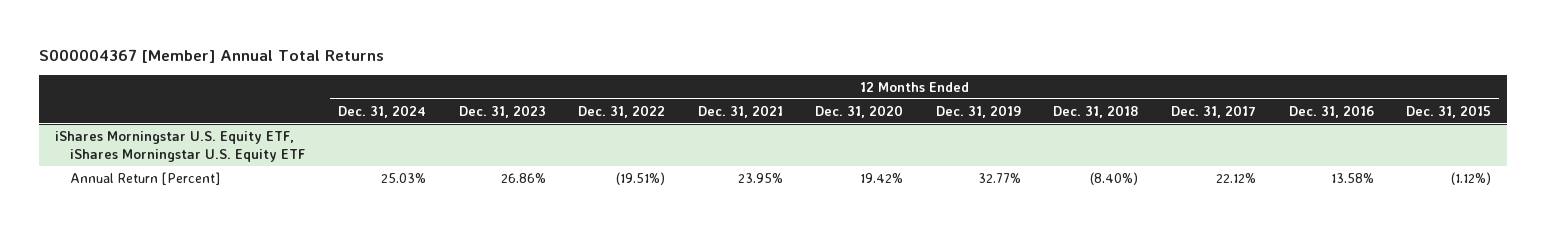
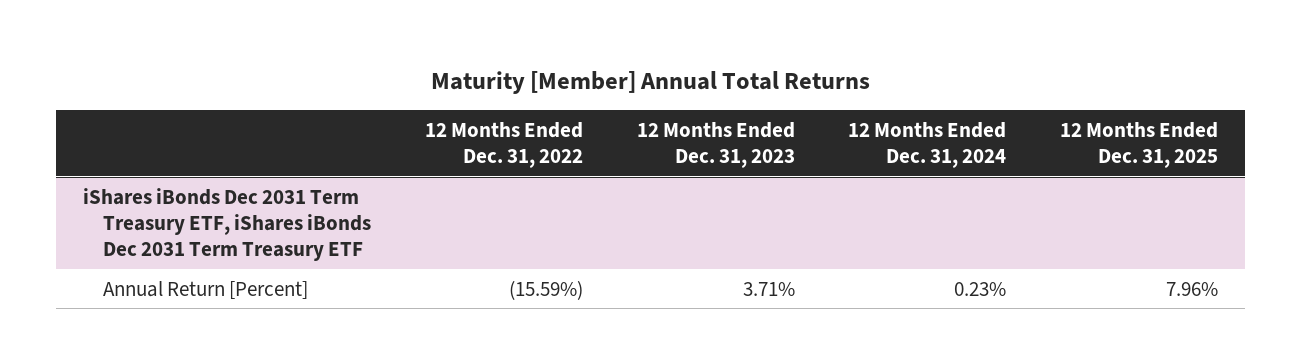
[38,48,384,63] S000004367 [Member] Annual Total Returns -> [430,70,870,94] Maturity [Member] Annual Total Returns
[697,104,783,118] Dec. 31, 2021 -> none
[815,104,904,118] Dec. 31, 2020 -> none
[935,104,1021,118] Dec. 31, 2019 -> none
[1053,104,1139,118] Dec. 31, 2018 -> none
[1171,104,1257,118] Dec. 31, 2017 -> none
[1288,104,1374,118] Dec. 31, 2016 -> none
[1406,104,1492,118] Dec. 31, 2015 -> none
none -> [1060,121,1219,169] 12 Months Ended Dec. 31, 2025
[55,130,306,162] iShares Morningstar U.S. Equity ETF, iShares Morningstar U.S. Equity ETF -> none
none -> [83,187,371,262] iShares iBonds Dec 2031 Term Treasury ETF, iShares iBonds Dec 2031 Term Treasury ETF
[380,172,426,183] 25.03% -> [954,281,1007,296] 0.23%
[500,172,546,183] 26.86% -> [742,281,795,296] 3.71%
[616,171,666,185] (19.51%) -> [508,279,583,300] (15.59%)

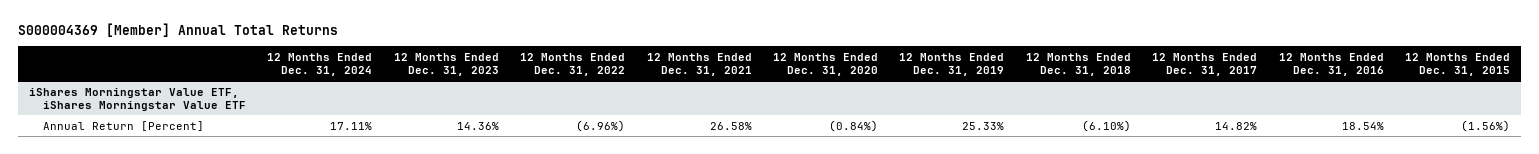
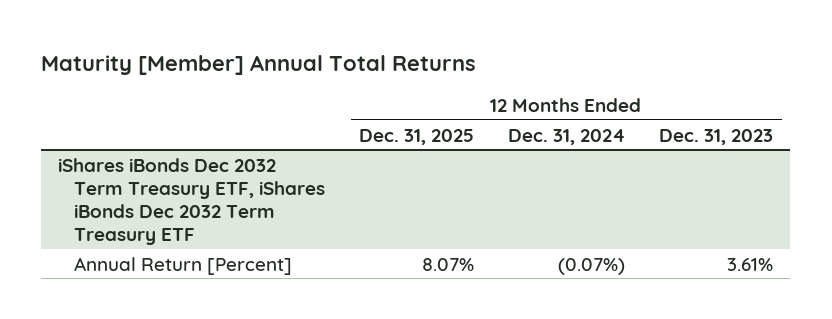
[18,23,339,38] S000004369 [Member] Annual Total Returns -> [41,55,477,76] Maturity [Member] Annual Total Returns
[520,52,626,76] 12 Months Ended Dec. 31, 2022 -> none
[646,52,752,76] 12 Months Ended Dec. 31, 2021 -> none
[772,52,878,76] 12 Months Ended Dec. 31, 2020 -> none
[899,52,1005,76] 12 Months Ended Dec. 31, 2019 -> none
[1025,52,1131,76] 12 Months Ended Dec. 31, 2018 -> none
[1152,52,1258,76] 12 Months Ended Dec. 31, 2017 -> none
[1278,52,1384,76] 12 Months Ended Dec. 31, 2016 -> none
[1405,52,1511,76] 12 Months Ended Dec. 31, 2015 -> none
none -> [359,128,475,145] Dec. 31, 2025
[28,87,246,111] iShares Morningstar Value ETF, iShares Morningstar Value ETF -> none
none -> [58,157,326,246] iShares iBonds Dec 2032 Term Treasury ETF, iShares iBonds Dec 2032 Term Treasury ETF
[330,121,373,130] 17.11% -> [558,257,626,275] (0.07%)
[456,121,499,130] 14.36% -> [727,257,774,271] 3.61%

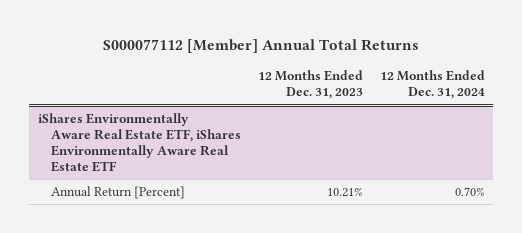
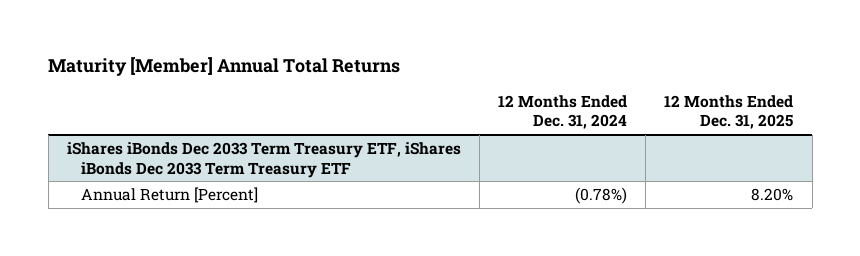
[103,39,420,54] S000077112 [Member] Annual Total Returns -> [48,57,401,77] Maturity [Member] Annual Total Returns
[257,70,363,100] 12 Months Ended Dec. 31, 2023 -> none
none -> [664,94,794,130] 12 Months Ended Dec. 31, 2025
[37,112,241,173] iShares Environmentally Aware Real Estate ETF, iShares Environmentally Aware Real Estate ETF -> none
none -> [66,141,461,178] iShares iBonds Dec 2033 Term Treasury ETF, iShares iBonds Dec 2033 Term Treasury ETF
[454,186,485,196] 0.70% -> [575,186,628,204] (0.78%)

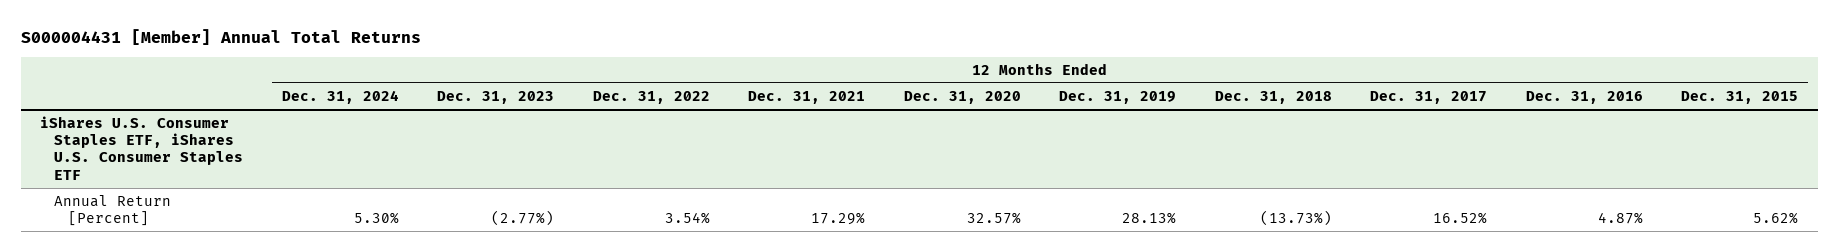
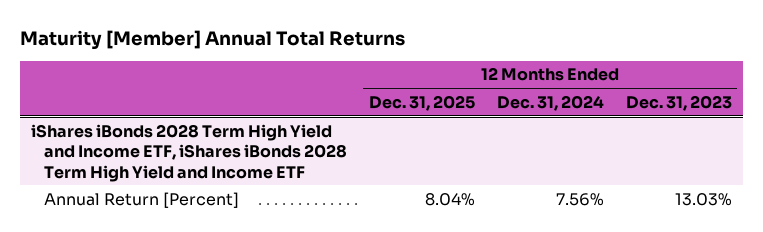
[20,28,421,45] S000004431 [Member] Annual Total Returns -> [19,29,405,50] Maturity [Member] Annual Total Returns
[592,90,710,104] Dec. 31, 2022 -> none
[748,90,866,104] Dec. 31, 2021 -> none
[903,90,1021,104] Dec. 31, 2020 -> none
[1059,90,1177,104] Dec. 31, 2019 -> none
[1214,90,1332,104] Dec. 31, 2018 -> none
[1370,90,1488,104] Dec. 31, 2017 -> none
[1525,90,1643,104] Dec. 31, 2016 -> none
[1681,90,1799,104] Dec. 31, 2015 -> none
none -> [368,94,475,111] Dec. 31, 2025
[40,116,244,180] iShares U.S. Consumer Staples ETF, iShares U.S. Consumer Staples ETF -> none
none -> [30,123,347,182] iShares iBonds 2028 Term High Yield and Income ETF, iShares iBonds 2028 Term High Yield and Income ETF
[353,212,399,225] 5.30% -> [555,192,604,206] 7.56%
[491,210,555,227] (2.77%) -> [674,192,732,206] 13.03%

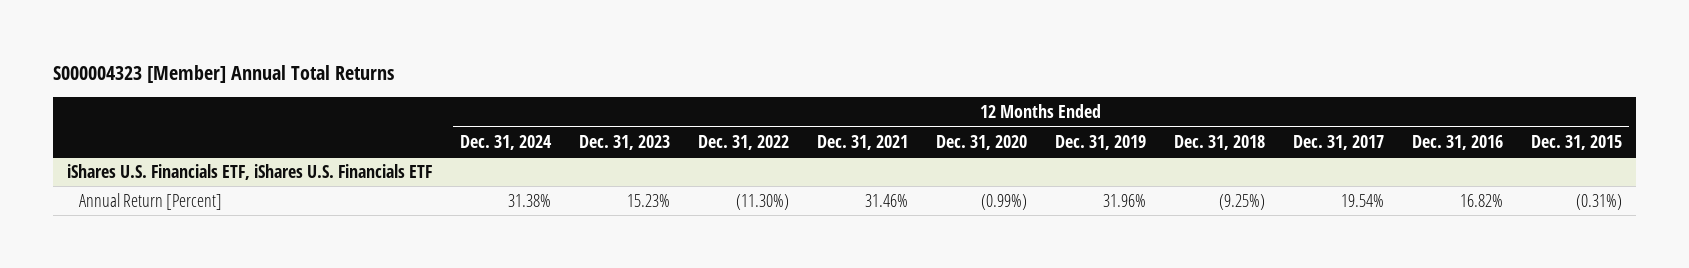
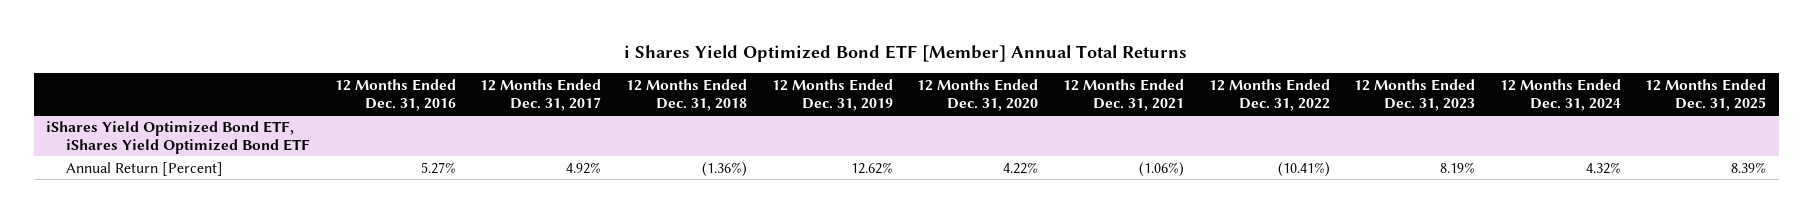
[53,65,395,84] S000004323 [Member] Annual Total Returns -> [624,44,1188,62] i Shares Yield Optimized Bond ETF [Member] Annual Total Returns
[1531,134,1623,150] Dec. 31, 2015 -> none
none -> [1645,78,1767,112] 12 Months Ended Dec. 31, 2025
[67,163,433,180] iShares U.S. Financials ETF, iShares U.S. Financials ETF -> none
none -> [45,120,311,154] iShares Yield Optimized Bond ETF, iShares Yield Optimized Bond ETF
[508,193,552,207] 31.38% -> [1585,161,1621,174] 4.32%
[627,193,671,207] 15.23% -> [1440,161,1476,173] 8.19%
[736,193,790,210] (11.30%) -> [1277,161,1330,177] (10.41%)
[865,193,909,207] 31.46% -> [1138,161,1184,177] (1.06%)
[981,193,1028,210] (0.99%) -> [1003,161,1039,174] 4.22%
[1103,193,1147,207] 31.96% -> [850,161,893,174] 12.62%
[1219,193,1266,210] (9.25%) -> [701,161,747,177] (1.36%)
[1341,193,1385,207] 19.54% -> [566,161,602,174] 4.92%
[1460,193,1504,207] 16.82% -> [420,161,456,174] 5.27%

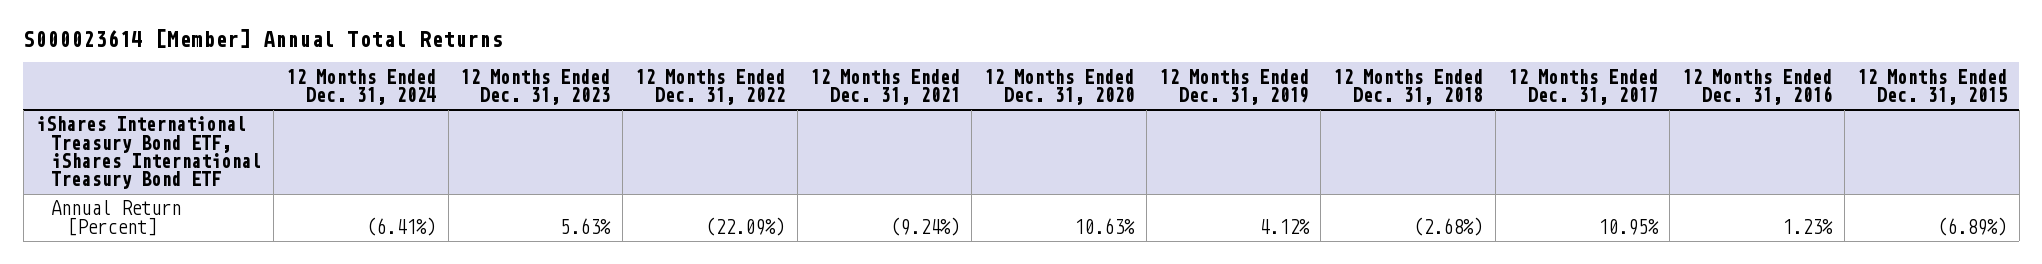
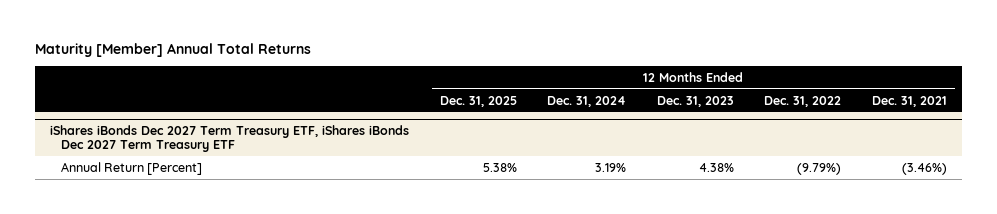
[23,29,504,49] S000023614 [Member] Annual Total Returns -> [34,42,311,57] Maturity [Member] Annual Total Returns
[984,68,1135,106] 12 Months Ended Dec. 31, 2020 -> none
[1158,68,1309,106] 12 Months Ended Dec. 31, 2019 -> none
[1333,68,1484,106] 12 Months Ended Dec. 31, 2018 -> none
[1507,68,1658,106] 12 Months Ended Dec. 31, 2017 -> none
[1682,68,1833,106] 12 Months Ended Dec. 31, 2016 -> none
[1856,68,2007,106] 12 Months Ended Dec. 31, 2015 -> none
none -> [439,95,517,107] Dec. 31, 2025
[35,116,262,190] iShares International Treasury Bond ETF, iShares International Treasury Bond ETF -> none
none -> [50,124,410,153] iShares iBonds Dec 2027 Term Treasury ETF, iShares iBonds Dec 2027 Term Treasury ETF
[365,216,436,236] (6.41%) -> [595,162,627,172] 3.19%
[560,217,612,234] 5.63% -> [698,162,734,172] 4.38%
[704,216,785,236] (22.09%) -> [797,162,842,175] (9.79%)
[889,216,960,236] (9.24%) -> [901,162,947,175] (3.46%)

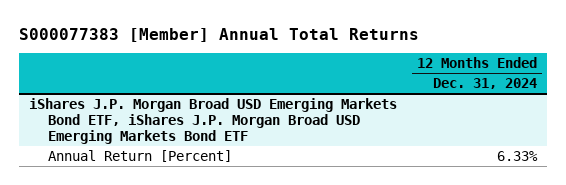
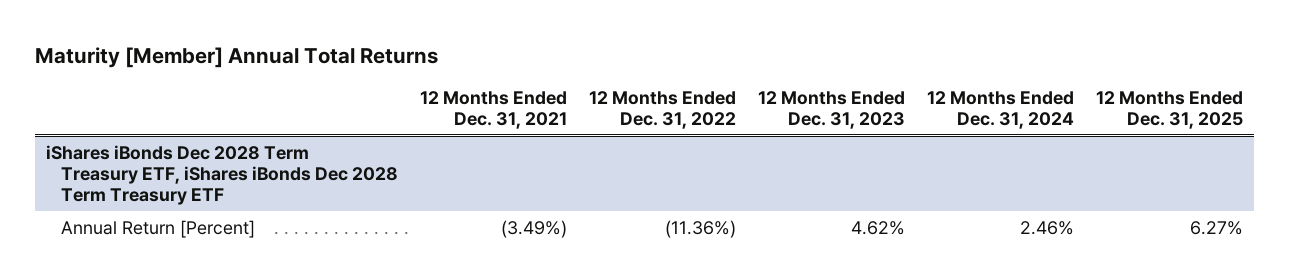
[18,27,419,42] S000077383 [Member] Annual Total Returns -> [34,46,438,68] Maturity [Member] Annual Total Returns
none -> [420,90,568,129] 12 Months Ended Dec. 31, 2021
none -> [589,90,737,129] 12 Months Ended Dec. 31, 2022
none -> [758,90,906,129] 12 Months Ended Dec. 31, 2023
none -> [1096,90,1244,129] 12 Months Ended Dec. 31, 2025
[28,97,397,144] iShares J.P. Morgan Broad USD Emerging Markets Bond ETF, iShares J.P. Morgan Broad USD Emerging Markets Bond ETF -> none
none -> [45,144,399,206] iShares iBonds Dec 2028 Term Treasury ETF, iShares iBonds Dec 2028 Term Treasury ETF
[496,150,538,161] 6.33% -> [1020,220,1075,235] 2.46%

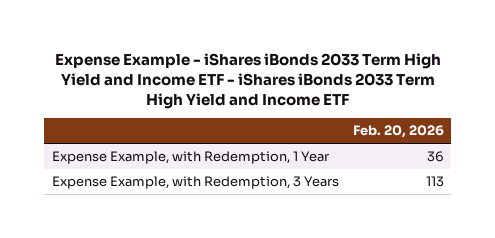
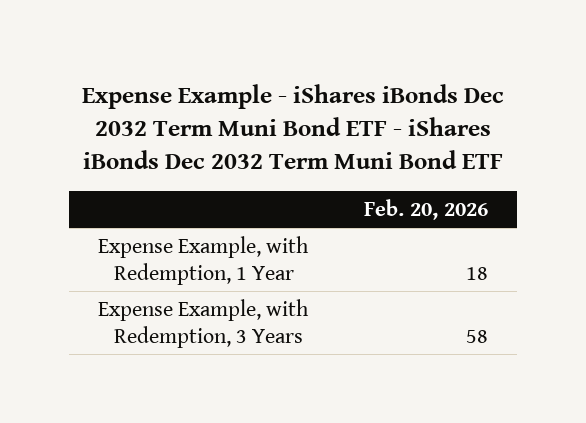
[54,52,441,110] Expense Example - iShares iBonds 2033 Term High Yield and Income ETF - iShares iBonds 2033 Term High Yield and Income ETF -> [81,83,504,170] Expense Example - iShares iBonds Dec 2032 Term Muni Bond ETF - iShares iBonds Dec 2032 Term Muni Bond ETF
[426,151,444,163] 36 -> [466,266,489,280] 18
[425,176,444,188] 113 -> [466,329,489,343] 58

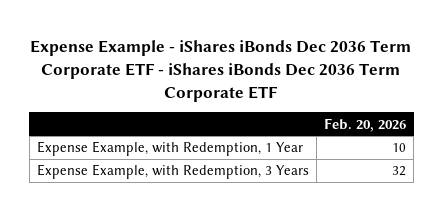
[81,83,504,170] Expense Example - iShares iBonds Dec 2032 Term Muni Bond ETF - iShares iBonds Dec 2032 Term Muni Bond ETF -> [30,40,412,102] Expense Example - iShares iBonds Dec 2036 Term Corporate ETF - iShares iBonds Dec 2036 Term Corporate ETF
[466,266,489,280] 18 -> [392,143,407,153] 10
[466,329,489,343] 58 -> [392,166,407,177] 32

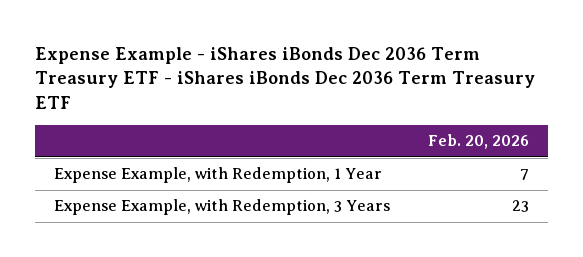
[30,40,412,102] Expense Example - iShares iBonds Dec 2036 Term Corporate ETF - iShares iBonds Dec 2036 Term Corporate ETF -> [35,46,536,109] Expense Example - iShares iBonds Dec 2036 Term Treasury ETF - iShares iBonds Dec 2036 Term Treasury ETF
[392,143,407,153] 10 -> [519,169,529,181] 7
[392,166,407,177] 32 -> [511,200,529,213] 23

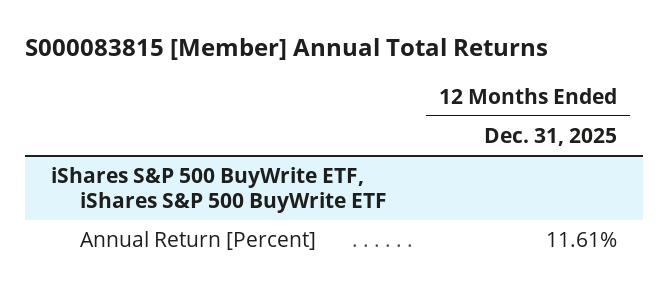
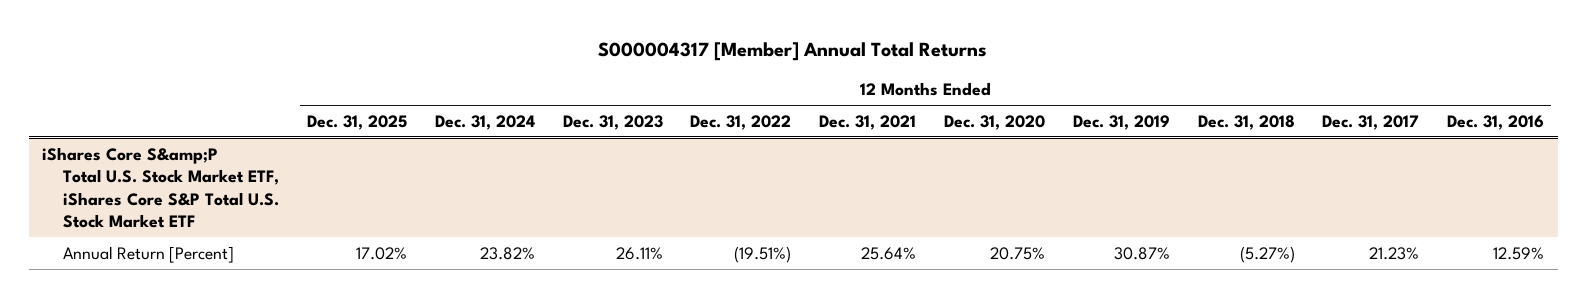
[24,38,548,61] S000083815 [Member] Annual Total Returns -> [598,41,988,61] S000004317 [Member] Annual Total Returns
none -> [434,114,535,130] Dec. 31, 2024
none -> [562,114,663,130] Dec. 31, 2023
none -> [690,114,792,130] Dec. 31, 2022
none -> [819,114,917,130] Dec. 31, 2021
none -> [943,114,1045,130] Dec. 31, 2020
none -> [1072,114,1170,130] Dec. 31, 2019
none -> [1197,114,1295,130] Dec. 31, 2018
none -> [1322,114,1420,130] Dec. 31, 2017
none -> [1447,114,1545,130] Dec. 31, 2016
[50,166,388,214] iShares S&P 500 BuyWrite ETF, iShares S&P 500 BuyWrite ETF -> none
none -> [42,146,280,229] iShares Core S&amp;P Total U.S. Stock Market ETF, iShares Core S&P Total U.S. Stock Market ETF
[545,231,617,247] 11.61% -> [355,246,407,260] 17.02%

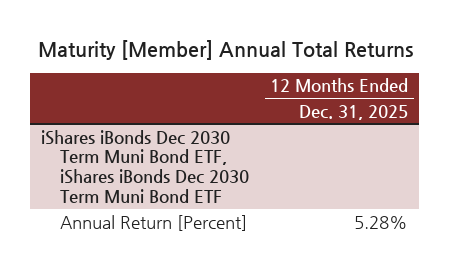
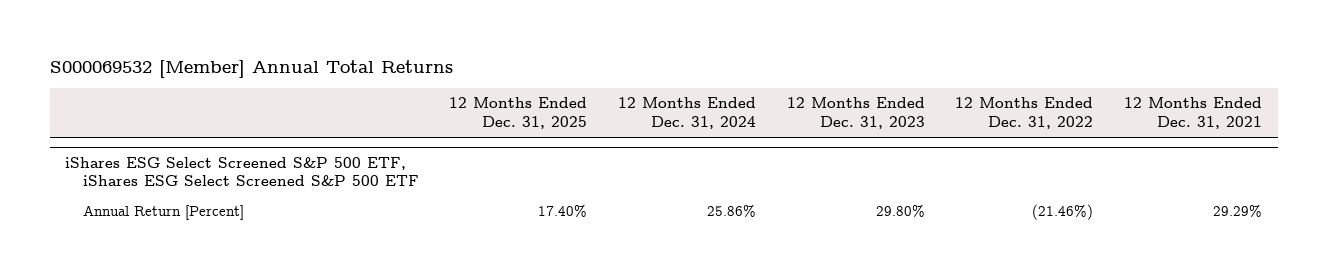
[37,40,413,61] Maturity [Member] Annual Total Returns -> [49,60,453,79] S000069532 [Member] Annual Total Returns
none -> [618,97,757,130] 12 Months Ended Dec. 31, 2024
none -> [786,97,925,130] 12 Months Ended Dec. 31, 2023
none -> [955,97,1094,130] 12 Months Ended Dec. 31, 2022
none -> [1124,97,1263,130] 12 Months Ended Dec. 31, 2021
[40,129,250,203] iShares iBonds Dec 2030 Term Muni Bond ETF, iShares iBonds Dec 2030 Term Muni Bond ETF -> none
none -> [64,156,419,187] iShares ESG Select Screened S&P 500 ETF, iShares ESG Select Screened S&P 500 ETF
[354,215,409,229] 5.28% -> [538,204,588,218] 17.40%

